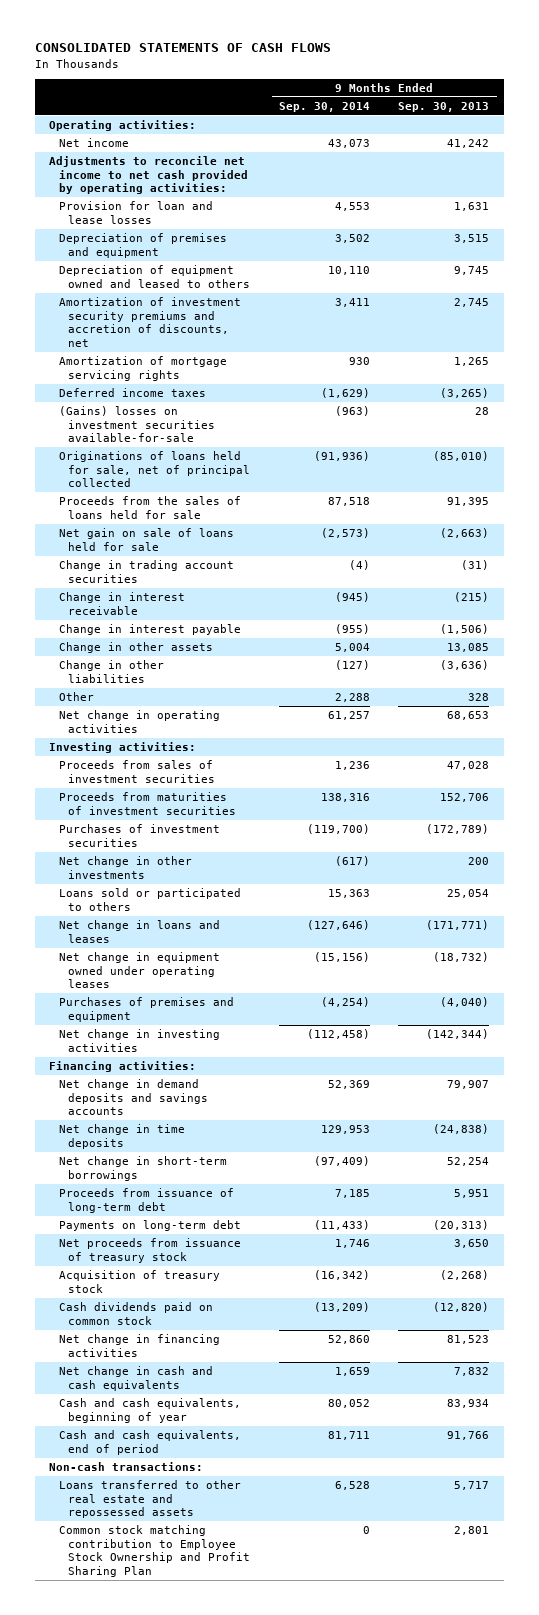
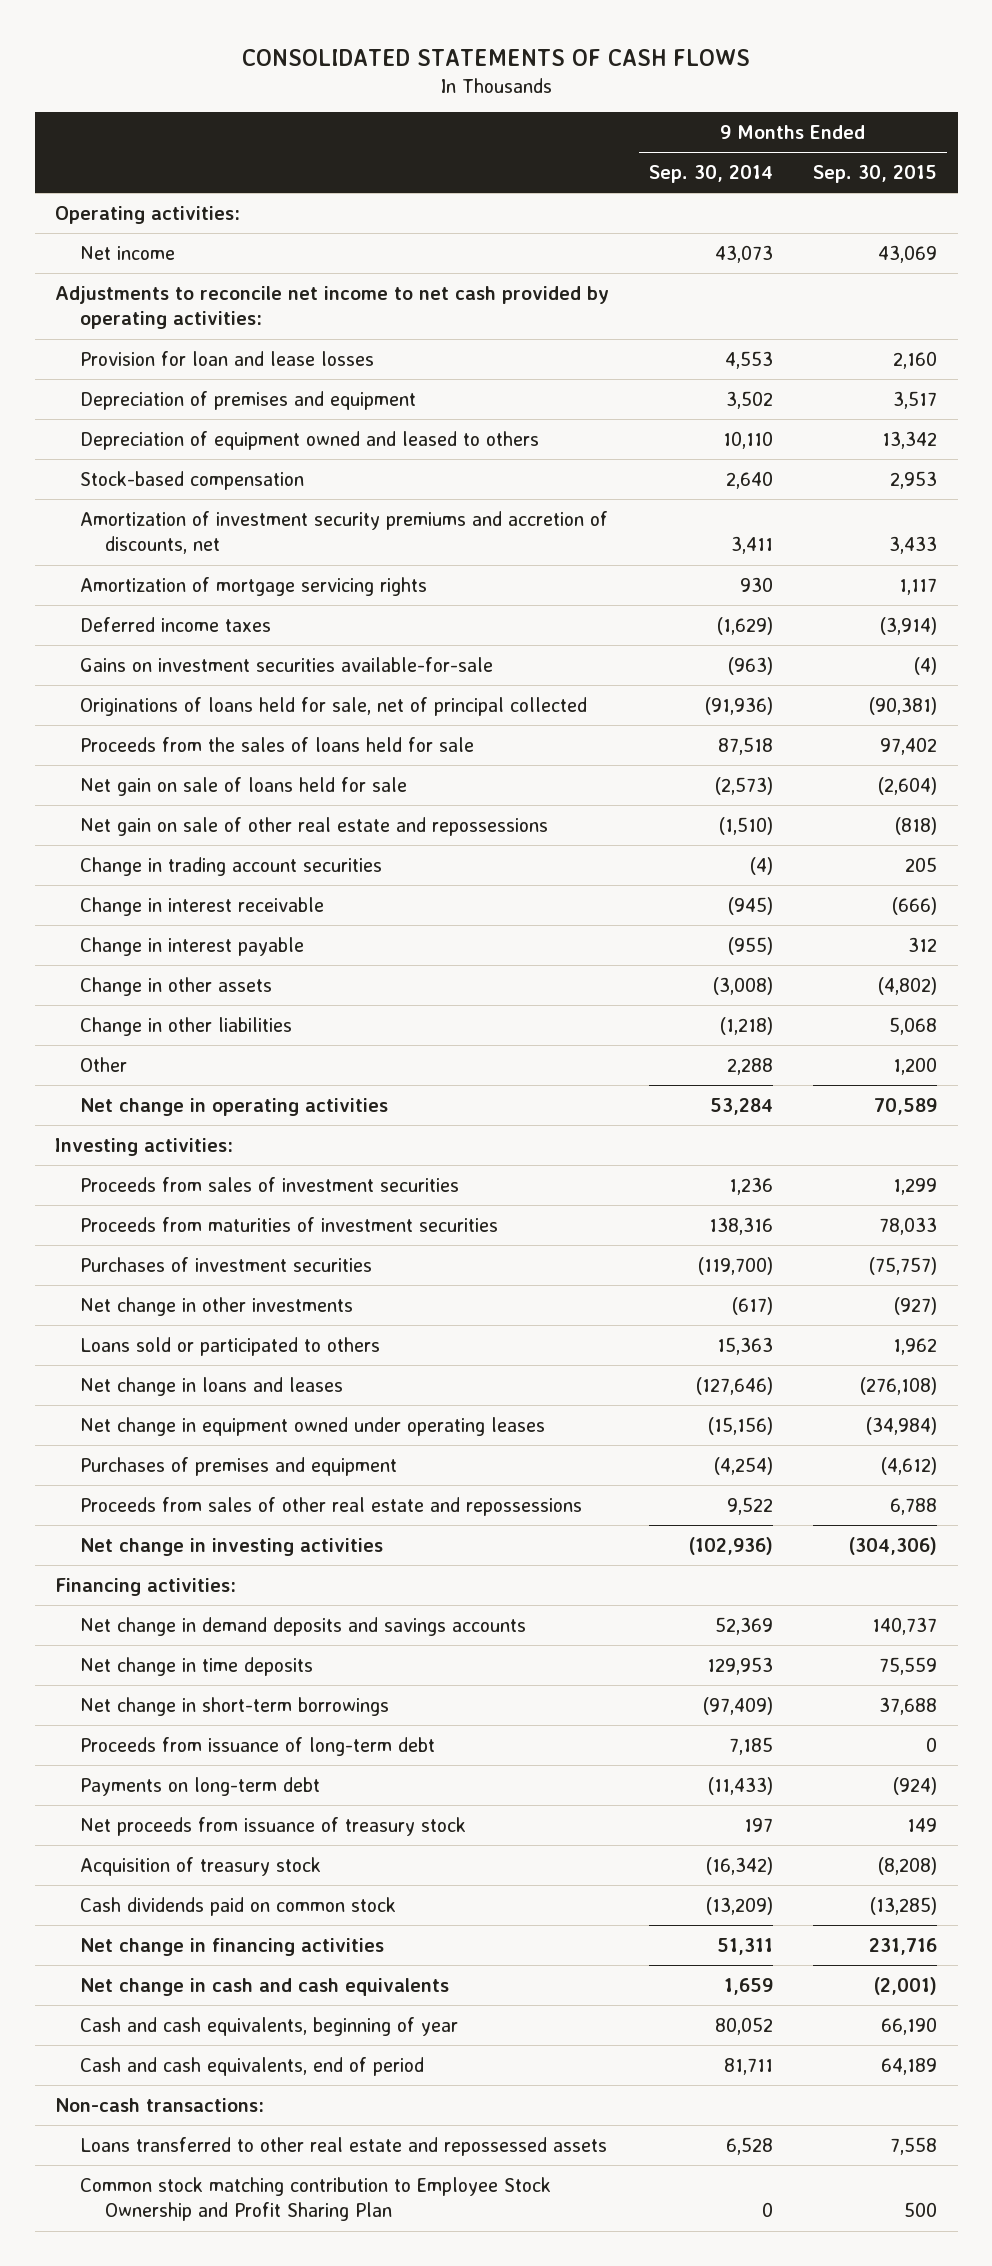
[398,102,490,113] Sep. 30, 2013 -> none
none -> [813,165,938,184] Sep. 30, 2015
none -> [79,470,304,490] Stock-based compensation
[58,406,216,443] (Gains) losses on investment securities available-for-sale -> [79,656,493,672] Gains on investment securities available-for-sale
none -> [79,816,548,836] Net gain on sale of other real estate and repossessions
[334,643,370,653] 5,004 -> [713,976,774,995] (3,008)
[334,660,370,671] (127) -> [720,1016,774,1035] (1,218)
[327,711,370,721] 61,257 -> [710,1097,774,1115] 53,284
none -> [79,1496,582,1516] Proceeds from sales of other real estate and repossessions
[306,1029,370,1040] (112,458) -> [689,1536,774,1555] (102,936)
[334,1239,370,1249] 1,746 -> [744,1817,774,1832] 197
[327,1335,370,1345] 52,860 -> [717,1937,774,1955] 51,311

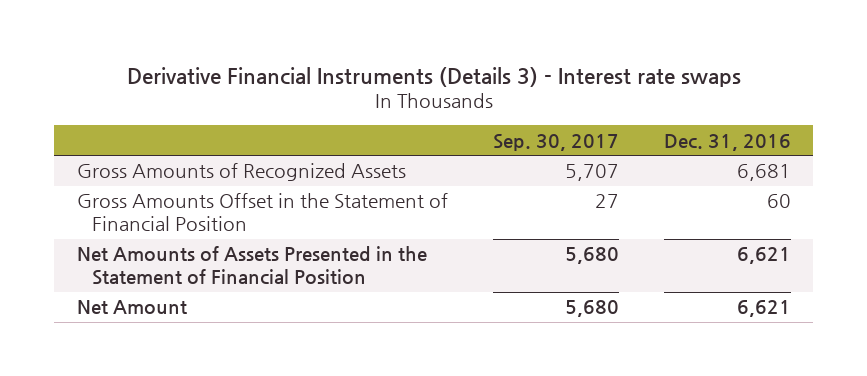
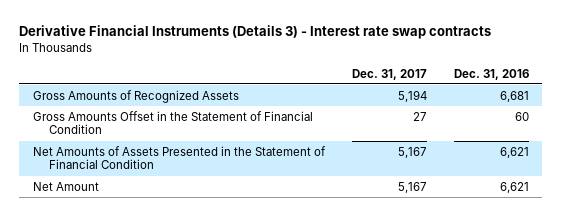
[126,66,741,87] Derivative Financial Instruments (Details 3) - Interest rate swaps -> [18,25,491,40] Derivative Financial Instruments (Details 3) - Interest rate swap contracts
[492,133,619,151] Sep. 30, 2017 -> none
none -> [351,68,427,80] Dec. 31, 2017
[76,193,448,232] Gross Amounts Offset in the Statement of Financial Position -> [32,110,313,135] Gross Amounts Offset in the Statement of Financial Condition
[76,246,427,286] Net Amounts of Assets Presented in the Statement of Financial Position -> [32,145,326,170] Net Amounts of Assets Presented in the Statement of Financial Condition

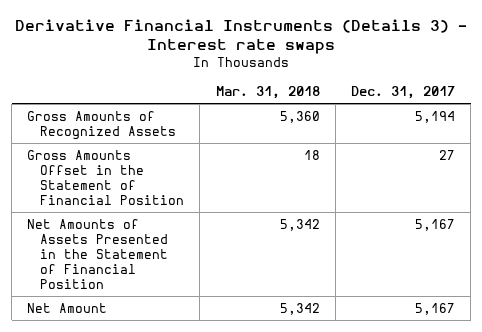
[18,25,491,40] Derivative Financial Instruments (Details 3) - Interest rate swap contracts -> [15,18,468,55] Derivative Financial Instruments (Details 3) - Interest rate swaps
[453,68,529,80] Dec. 31, 2016 -> none
none -> [215,85,320,99] Mar. 31, 2018
[32,110,313,135] Gross Amounts Offset in the Statement of Financial Condition -> [27,149,185,205] Gross Amounts Offset in the Statement of Financial Position
[32,145,326,170] Net Amounts of Assets Presented in the Statement of Financial Condition -> [27,218,169,290] Net Amounts of Assets Presented in the Statement of Financial Position

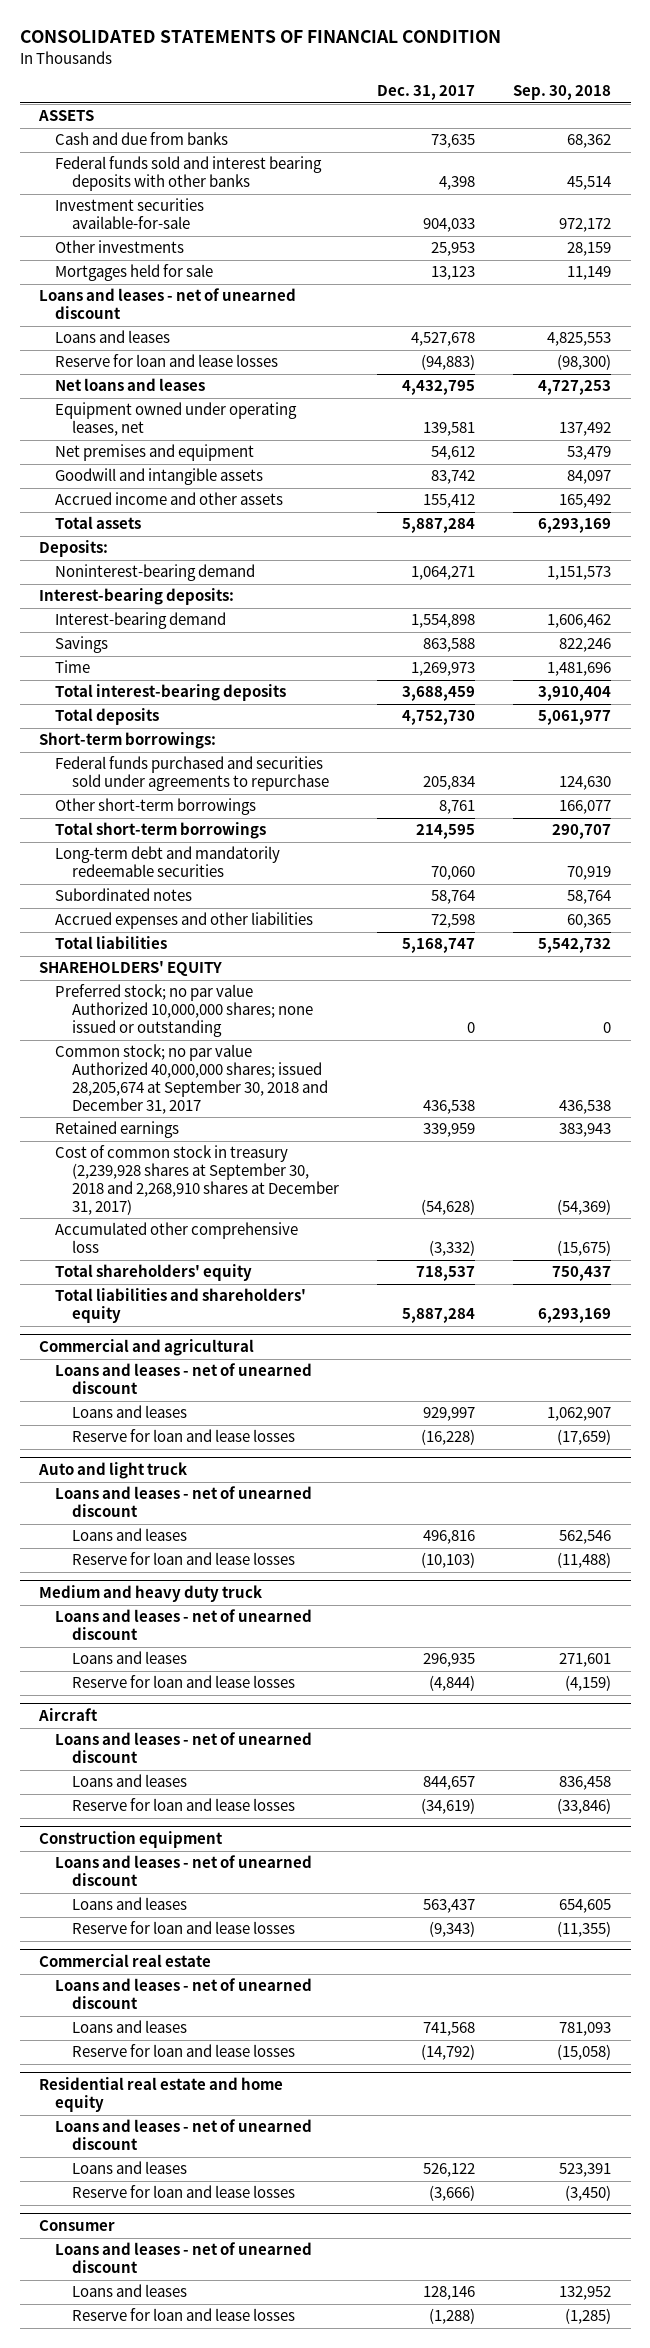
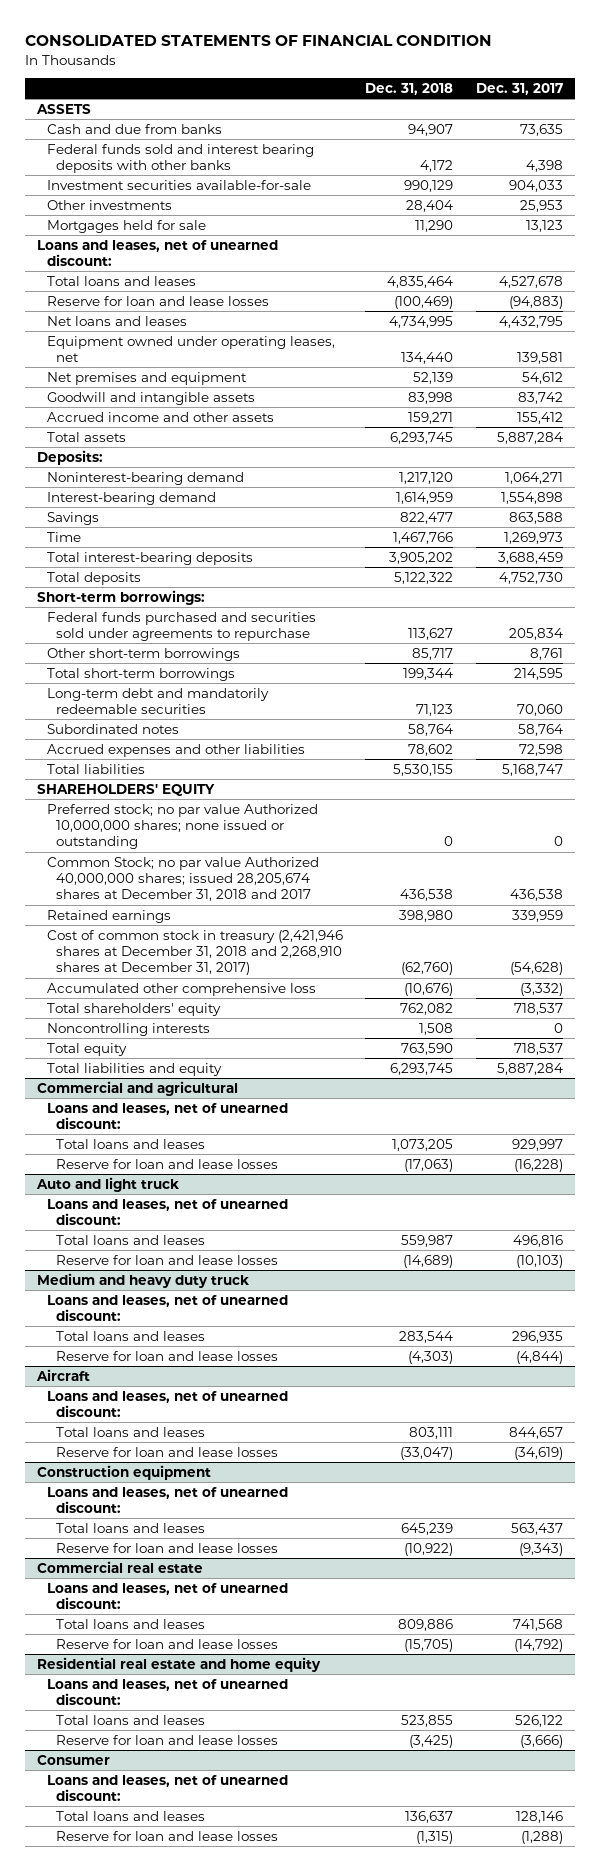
[513,85,612,101] Sep. 30, 2018 -> none
none -> [365,82,454,95] Dec. 31, 2018
[38,288,296,320] Loans and leases - net of unearned discount -> [36,239,278,267] Loans and leases, net of unearned discount:
[55,330,171,344] Loans and leases -> [46,275,196,286] Total loans and leases
[38,588,234,606] Interest-bearing deposits: -> none
[55,1044,328,1115] Common stock; no par value Authorized 40,000,000 shares; issued 28,205,674 at September 30, 2018 and December 31, 2017 -> [46,856,319,902] Common Stock; no par value Authorized 40,000,000 shares; issued 28,205,674 shares at December 31, 2018 and 2017
[55,1145,339,1216] Cost of common stock in treasury (2,239,928 shares at September 30, 2018 and 2,268,910 shares at December 31, 2017) -> [46,929,343,976] Cost of common stock in treasury (2,421,946 shares at December 31, 2018 and 2,268,910 shares at December 31, 2017)
none -> [46,1022,210,1036] Noncontrolling interests
none -> [46,1042,127,1056] Total equity
[55,1288,307,1324] Total liabilities and shareholders' equity -> [46,1062,222,1076] Total liabilities and equity
[55,1363,313,1395] Loans and leases - net of unearned discount -> [46,1102,288,1130] Loans and leases, net of unearned discount:
[71,1405,187,1419] Loans and leases -> [56,1138,206,1149] Total loans and leases
[55,1486,313,1518] Loans and leases - net of unearned discount -> [46,1198,288,1226] Loans and leases, net of unearned discount:
[71,1528,187,1542] Loans and leases -> [56,1234,206,1245] Total loans and leases
[55,1609,313,1641] Loans and leases - net of unearned discount -> [46,1294,288,1322] Loans and leases, net of unearned discount:
[71,1651,187,1665] Loans and leases -> [56,1330,206,1341] Total loans and leases
[55,1732,313,1764] Loans and leases - net of unearned discount -> [46,1390,288,1418] Loans and leases, net of unearned discount:
[71,1774,187,1788] Loans and leases -> [56,1426,206,1437] Total loans and leases
[55,1855,313,1887] Loans and leases - net of unearned discount -> [46,1486,288,1514] Loans and leases, net of unearned discount:
[71,1897,187,1911] Loans and leases -> [56,1522,206,1533] Total loans and leases
[55,1978,313,2010] Loans and leases - net of unearned discount -> [46,1582,288,1610] Loans and leases, net of unearned discount:
[71,2020,187,2034] Loans and leases -> [56,1618,206,1629] Total loans and leases
[55,2119,313,2151] Loans and leases - net of unearned discount -> [46,1678,288,1706] Loans and leases, net of unearned discount:
[71,2161,187,2175] Loans and leases -> [56,1714,206,1725] Total loans and leases
[55,2242,313,2274] Loans and leases - net of unearned discount -> [46,1774,288,1802] Loans and leases, net of unearned discount:
[71,2284,187,2298] Loans and leases -> [56,1810,206,1821] Total loans and leases

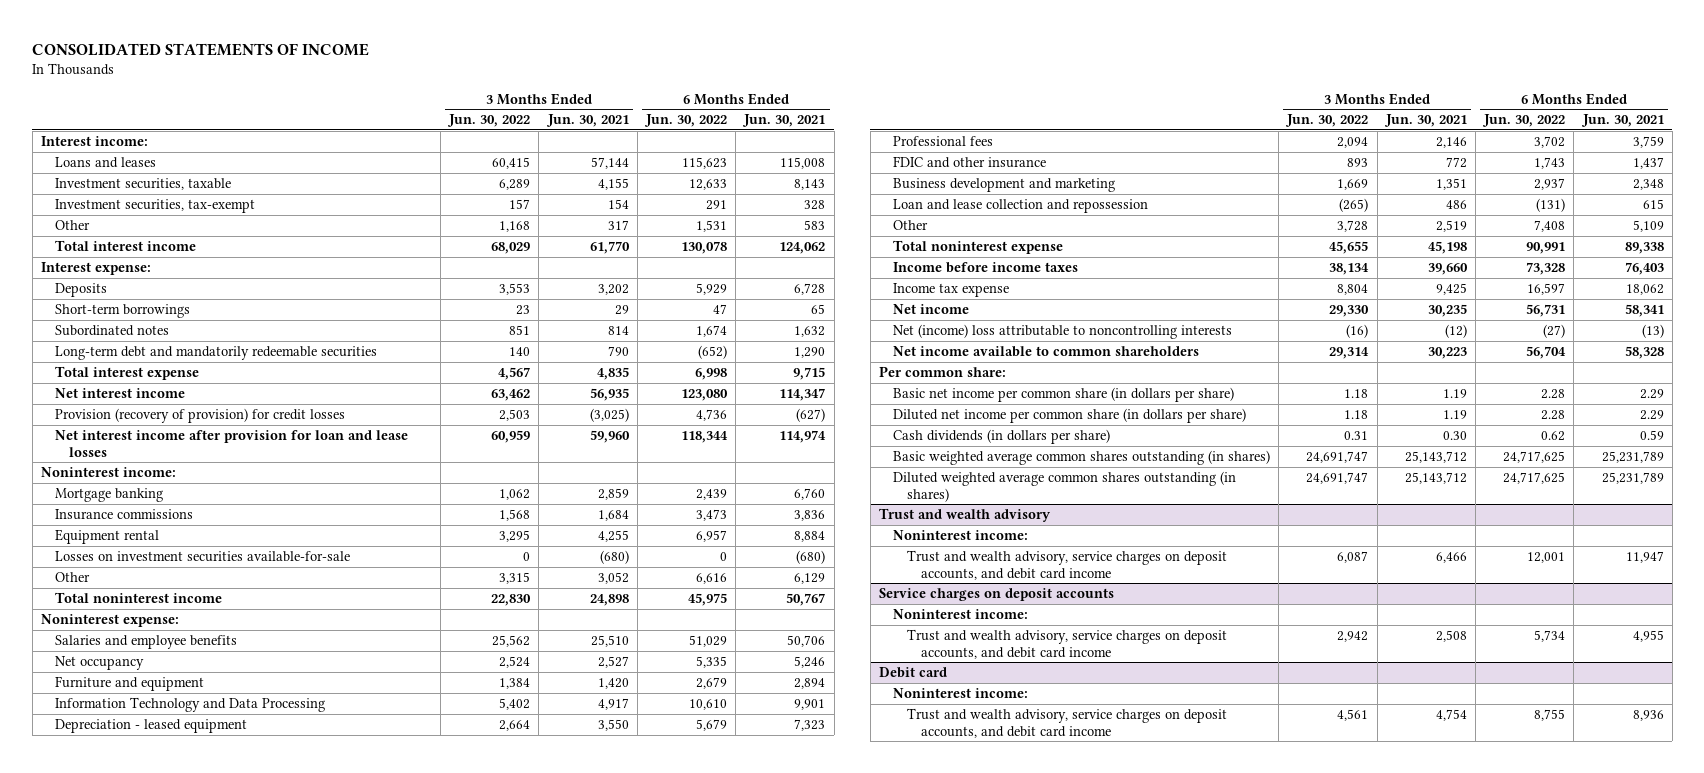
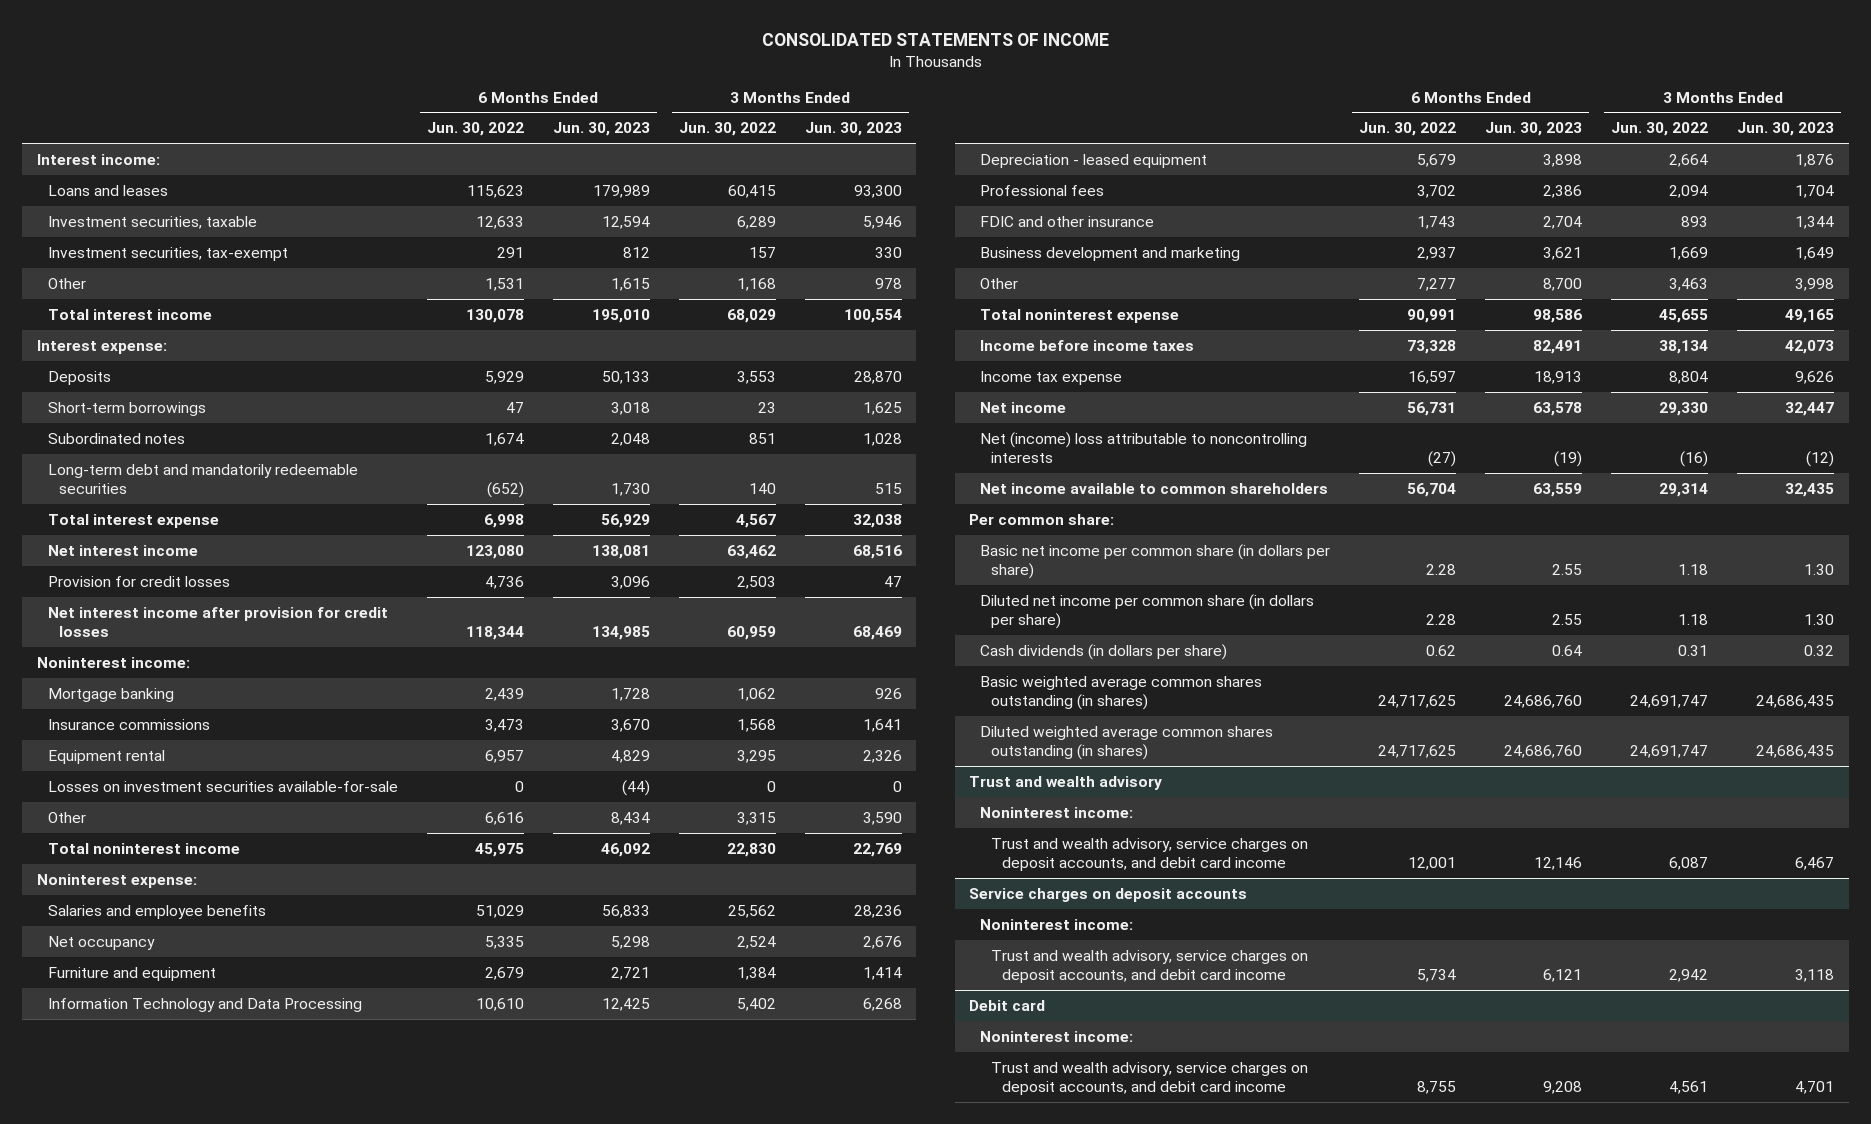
[545,114,629,128] Jun. 30, 2021 -> none
[742,114,826,128] Jun. 30, 2021 -> none
none -> [552,122,650,137] Jun. 30, 2023
none -> [804,122,902,137] Jun. 30, 2023
[54,407,345,423] Provision (recovery of provision) for credit losses -> [47,575,230,587] Provision for credit losses
[54,429,408,457] Net interest income after provision for loan and lease losses -> [47,606,388,637] Net interest income after provision for credit losses
[892,198,1148,213] Loan and lease collection and repossession -> none
[1337,219,1369,232] 3,728 -> [1669,277,1709,291] 3,463
[1534,219,1566,232] 7,408 -> [1417,277,1457,291] 7,277

